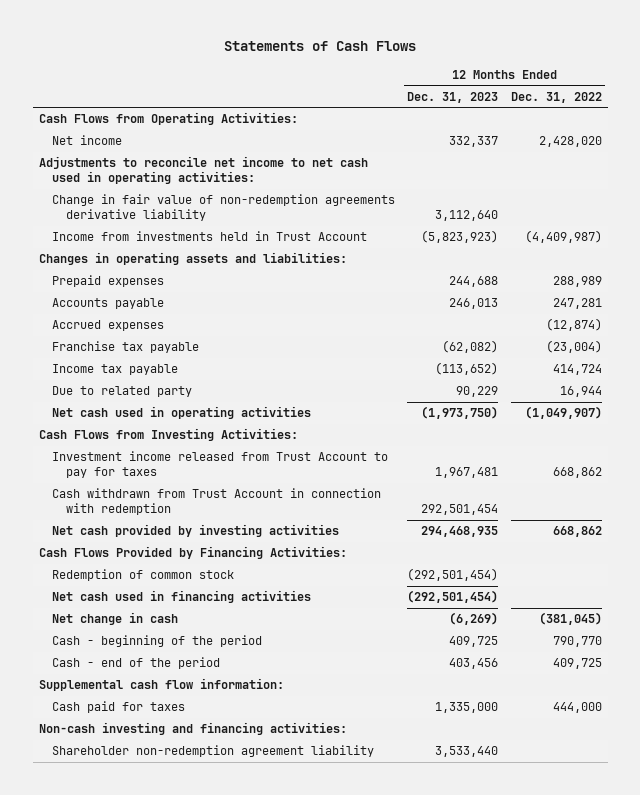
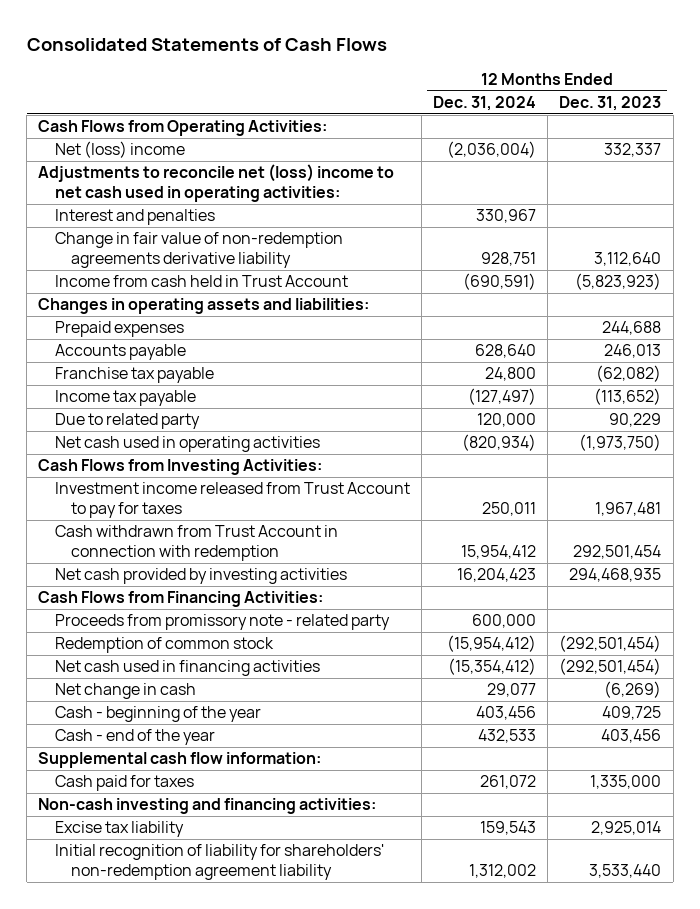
[224,41,417,52] Statements of Cash Flows -> [26,38,387,52] Consolidated Statements of Cash Flows
[510,91,602,103] Dec. 31, 2022 -> none
none -> [433,96,537,112] Dec. 31, 2024
[52,135,123,146] Net income -> [54,141,185,159] Net (loss) income
[38,156,368,185] Adjustments to reconcile net income to net cash used in operating activities: -> [38,164,395,202] Adjustments to reconcile net (loss) income to net cash used in operating activities:
none -> [54,209,215,226] Interest and penalties
[52,231,368,242] Income from investments held in Trust Account -> [54,275,348,288] Income from cash held in Trust Account
[52,320,165,332] Accrued expenses -> none
[38,546,347,560] Cash Flows Provided by Financing Activities: -> [38,591,324,608] Cash Flows from Financing Activities:
none -> [54,614,390,631] Proceeds from promissory note - related party
[52,635,263,648] Cash - beginning of the period -> [54,706,261,723] Cash - beginning of the year
[52,657,221,670] Cash - end of the period -> [54,729,215,746] Cash - end of the year
none -> [54,821,184,838] Excise tax liability
[52,745,375,758] Shareholder non-redemption agreement liability -> [54,844,384,880] Initial recognition of liability for shareholders' non-redemption agreement liability

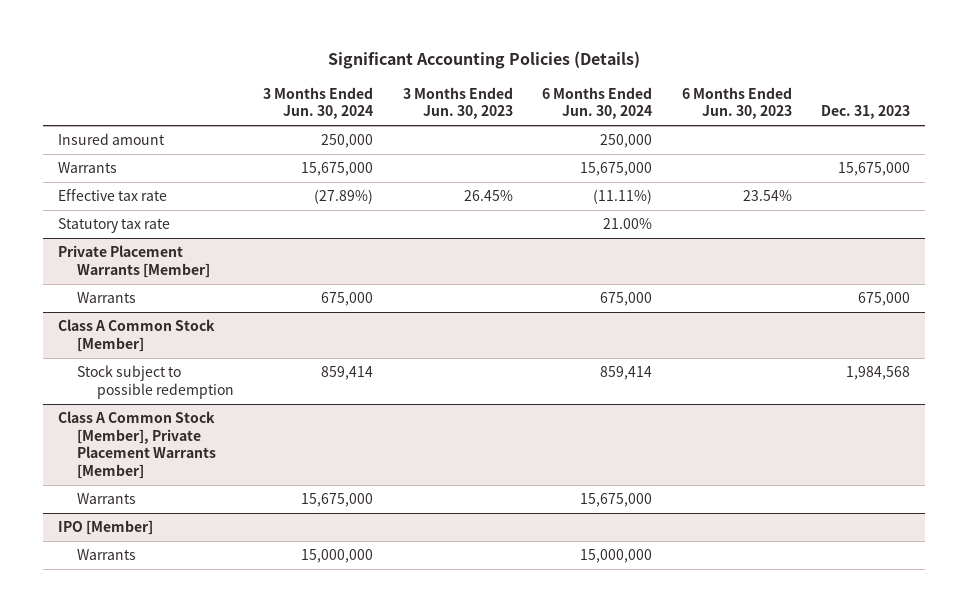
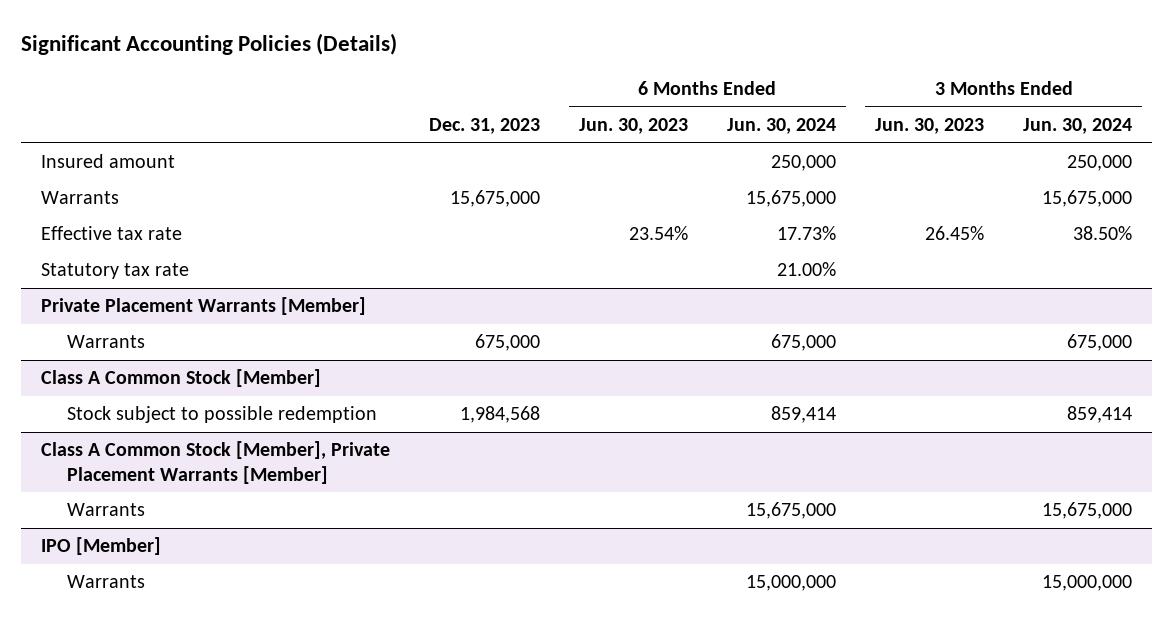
[314,189,374,205] (27.89%) -> [1073,226,1133,241] 38.50%
[593,189,653,205] (11.11%) -> [777,226,837,241] 17.73%

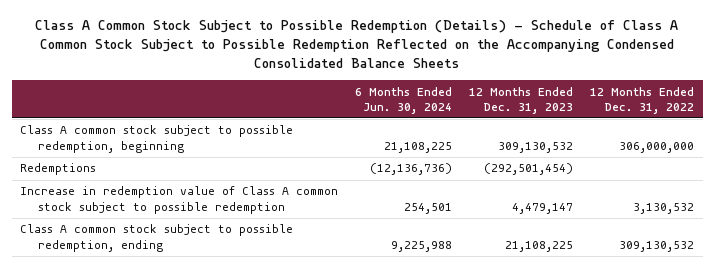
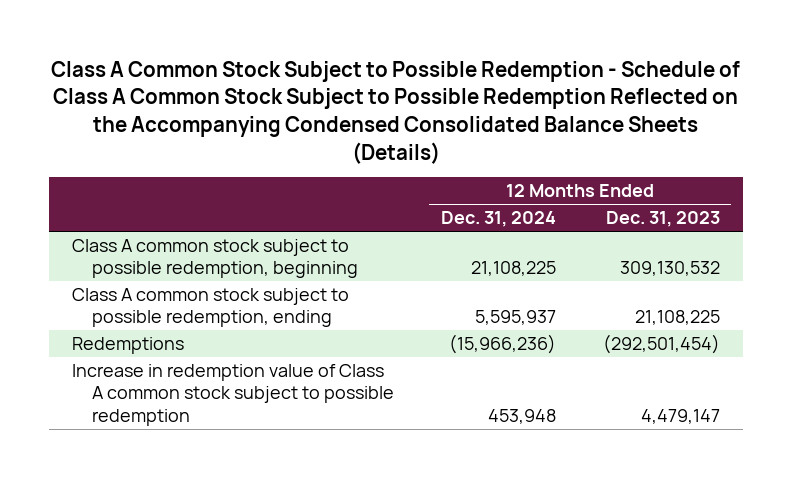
[35,20,679,69] Class A Common Stock Subject to Possible Redemption (Details) - Schedule of Class A Common Stock Subject to Possible Redemption Reflected on the Accompanying Condensed Consolidated Balance Sheets -> [50,60,740,164] Class A Common Stock Subject to Possible Redemption - Schedule of Class A Common Stock Subject to Possible Redemption Reflected on the Accompanying Condensed Consolidated Balance Sheets (Details)
[355,86,453,114] 6 Months Ended Jun. 30, 2024 -> none
[590,86,695,114] 12 Months Ended Dec. 31, 2022 -> none
none -> [440,211,556,228] Dec. 31, 2024
[20,224,294,252] Class A common stock subject to possible redemption, ending -> [72,287,350,328] Class A common stock subject to possible redemption, ending

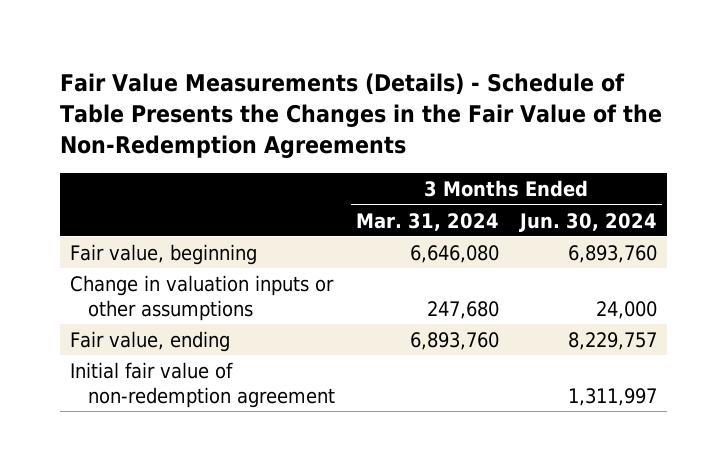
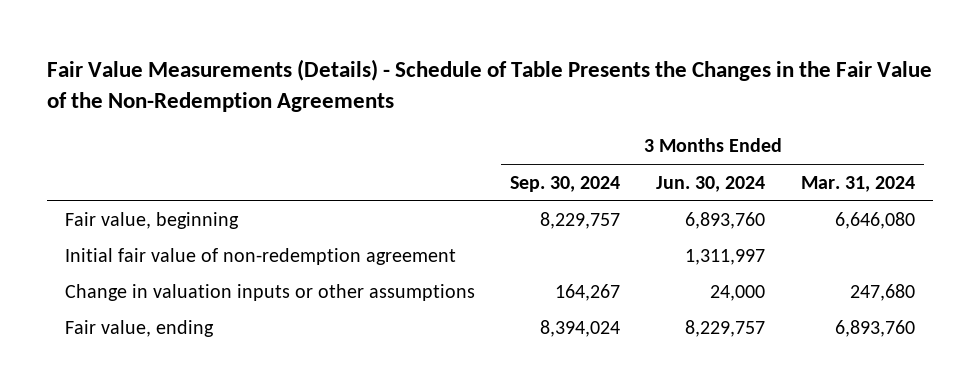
none -> [510,175,621,192] Sep. 30, 2024
[70,362,336,408] Initial fair value of non-redemption agreement -> [64,247,456,265] Initial fair value of non-redemption agreement

